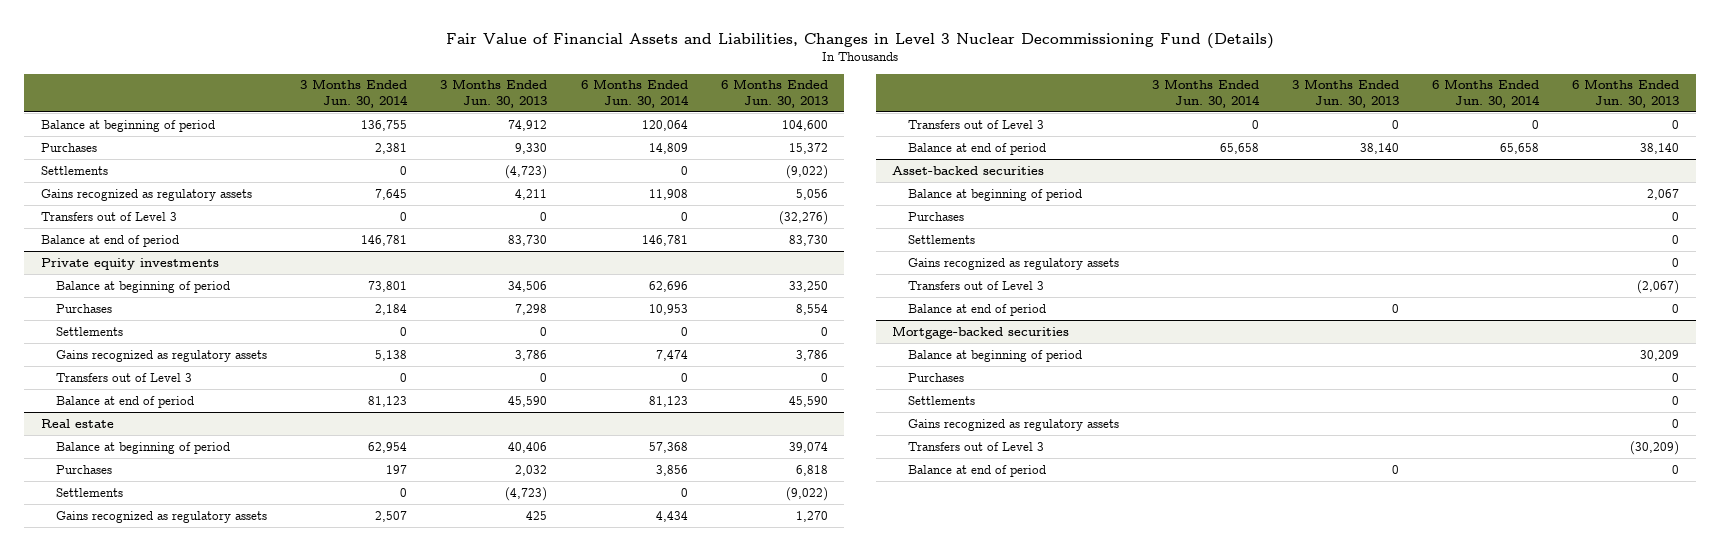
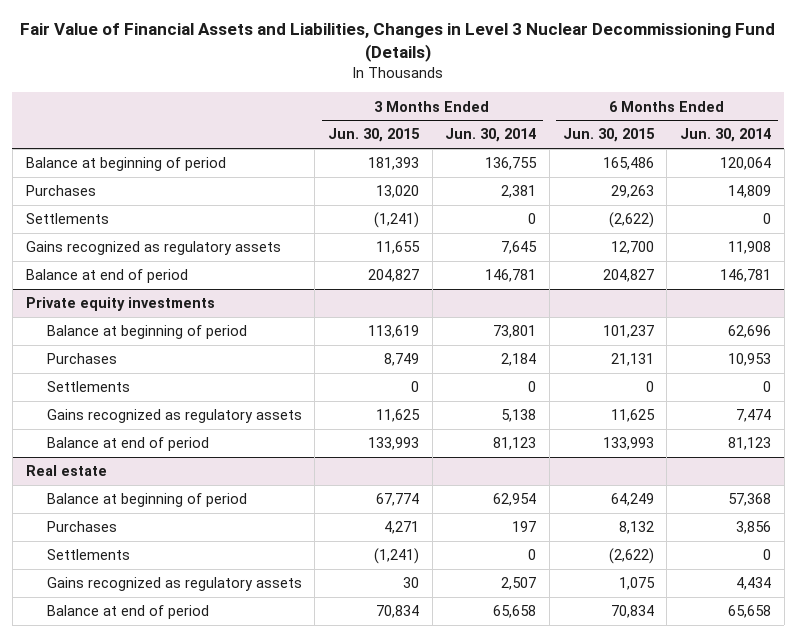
[440,79,548,108] 3 Months Ended Jun. 30, 2013 -> none
[720,79,828,108] 6 Months Ended Jun. 30, 2013 -> none
none -> [328,128,421,143] Jun. 30, 2015
none -> [562,128,655,143] Jun. 30, 2015
[40,211,177,221] Transfers out of Level 3 -> none
[56,372,193,382] Transfers out of Level 3 -> none
[907,119,1044,129] Transfers out of Level 3 -> none
[892,165,1045,175] Asset-backed securities -> none
[907,188,1082,201] Balance at beginning of period -> none
[907,211,964,221] Purchases -> none
[907,234,975,244] Settlements -> none
[907,257,1119,270] Gains recognized as regulatory assets -> none
[907,280,1044,290] Transfers out of Level 3 -> none
[907,303,1046,316] Balance at end of period -> none
[892,325,1070,339] Mortgage-backed securities -> none
[907,349,1082,362] Balance at beginning of period -> none
[907,372,964,382] Purchases -> none
[907,395,975,405] Settlements -> none
[907,418,1119,431] Gains recognized as regulatory assets -> none
[907,441,1044,451] Transfers out of Level 3 -> none
[907,464,1046,477] Balance at end of period -> none

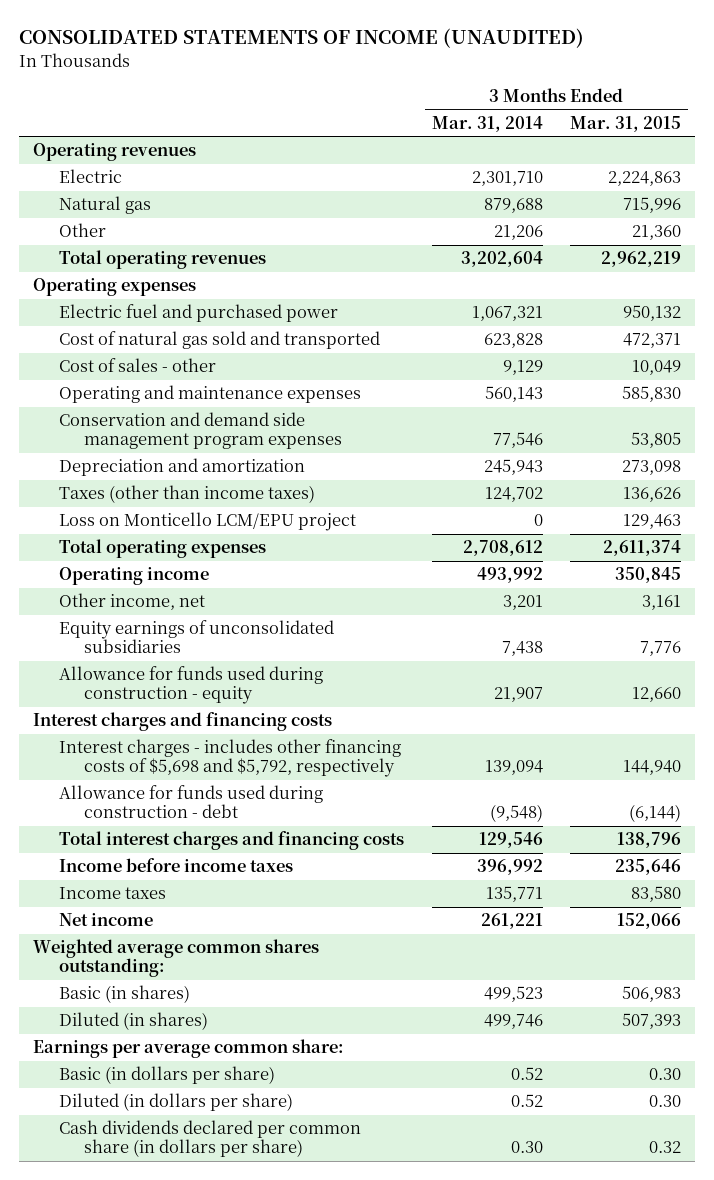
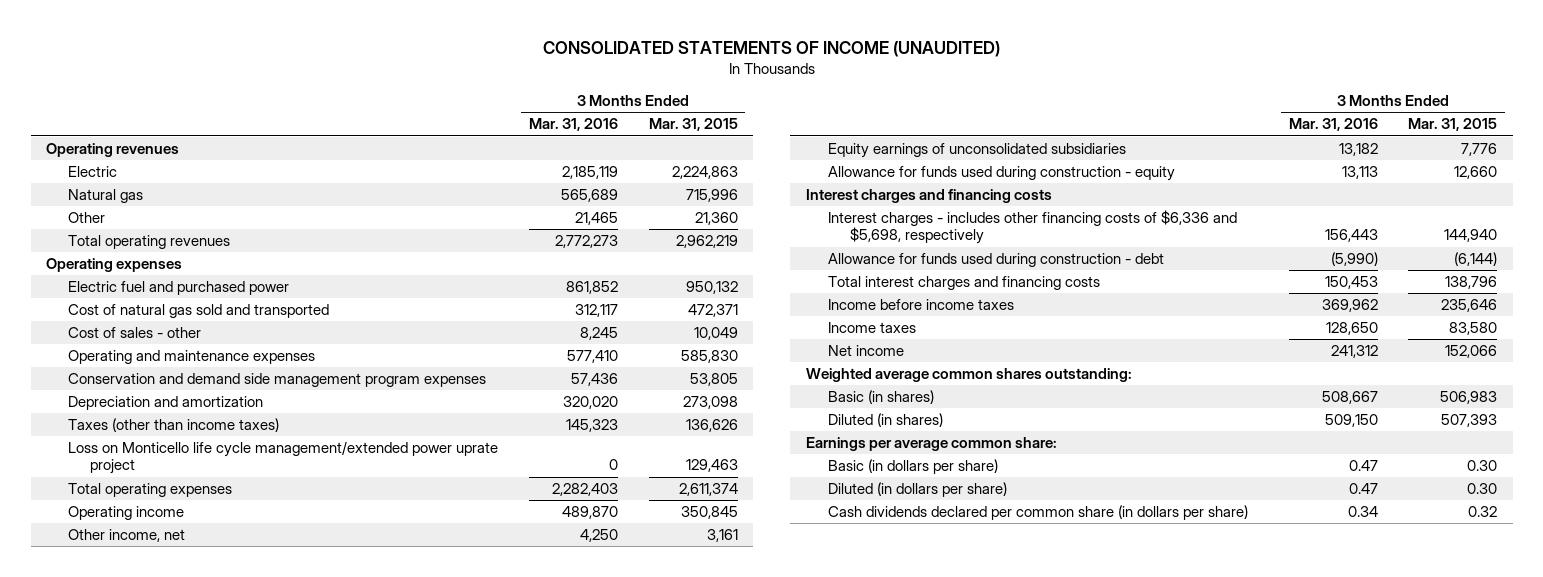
[431,115,543,132] Mar. 31, 2014 -> none
none -> [528,118,618,132] Mar. 31, 2016
[58,512,356,532] Loss on Monticello LCM/EPU project -> [68,441,499,475] Loss on Monticello life cycle management/extended power uprate project
[58,739,401,778] Interest charges - includes other financing costs of $5,698 and $5,792, respectively -> [827,210,1237,245] Interest charges - includes other financing costs of $6,336 and $5,698, respectively

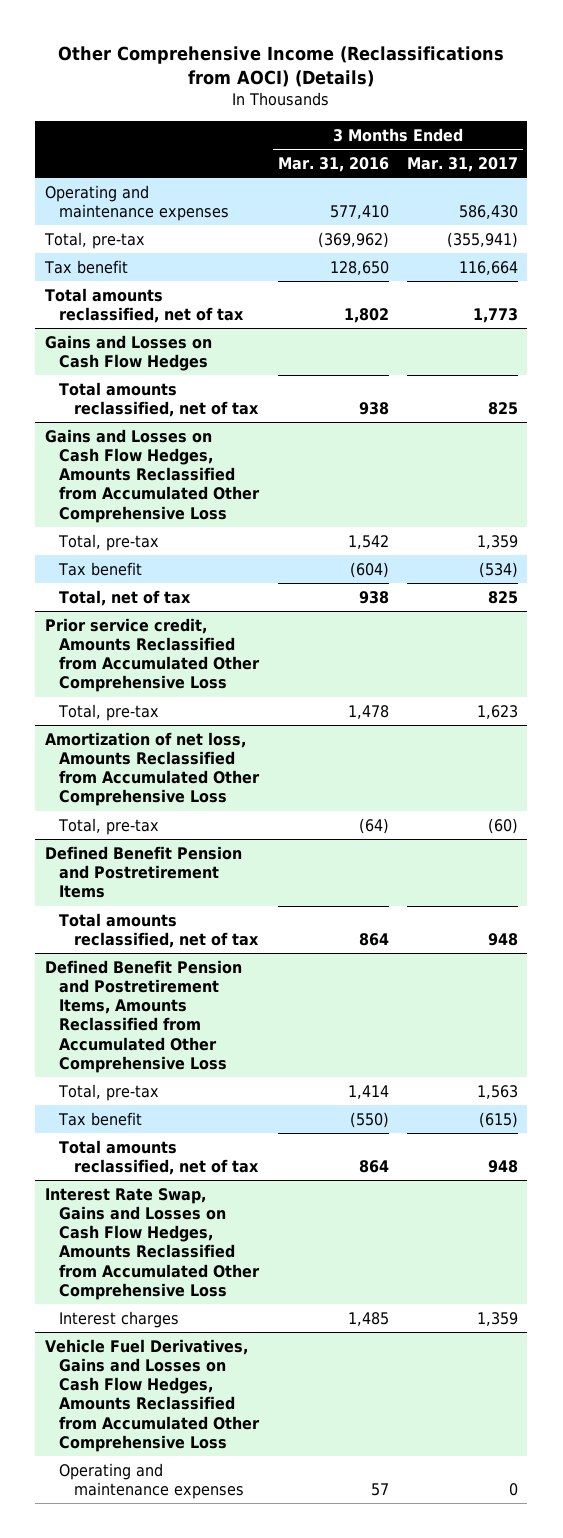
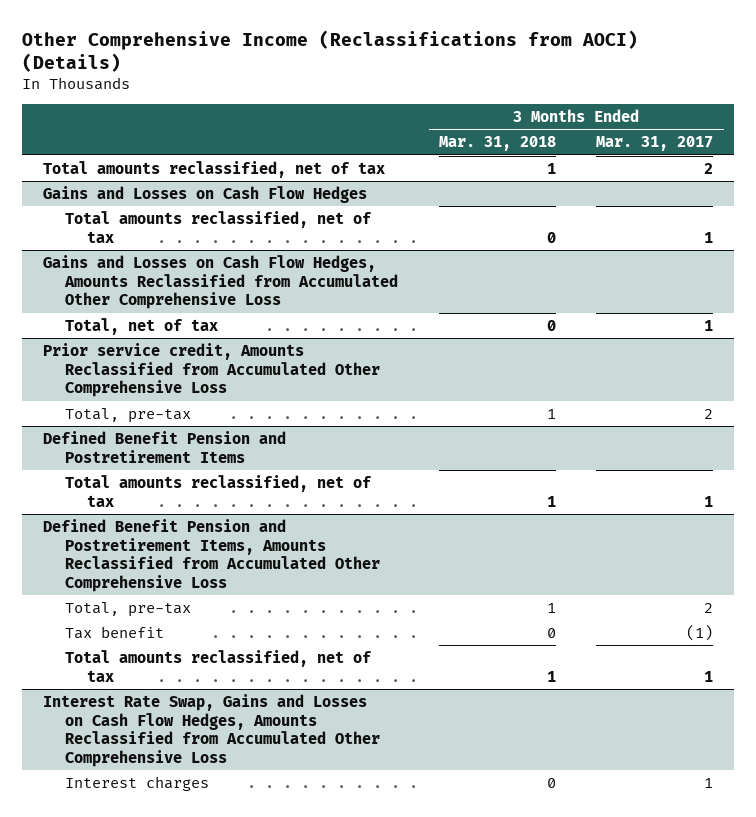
[277,156,389,172] Mar. 31, 2016 -> none
none -> [438,136,556,152] Mar. 31, 2018
[44,184,230,222] Operating and maintenance expenses -> none
[43,231,145,249] Total, pre-tax -> none
[43,259,128,274] Tax benefit -> none
[473,308,519,324] 1,773 -> [704,162,714,174] 2
[488,402,519,416] 825 -> [704,231,714,243] 1
[58,533,160,551] Total, pre-tax -> none
[58,561,143,576] Tax benefit -> none
[488,590,519,604] 825 -> [704,319,714,331] 1
[44,731,261,807] Amortization of net loss, Amounts Reclassified from Accumulated Other Comprehensive Loss -> none
[58,817,160,835] Total, pre-tax -> none
[477,704,519,719] 1,623 -> [704,408,714,419] 2
[488,933,519,947] 948 -> [704,495,714,507] 1
[477,1084,519,1099] 1,563 -> [704,602,714,613] 2
[479,1111,519,1128] (615) -> [686,624,714,641] (1)
[488,1160,519,1174] 948 -> [704,670,714,682] 1
[44,1338,261,1452] Vehicle Fuel Derivatives, Gains and Losses on Cash Flow Hedges, Amounts Reclassified from Accumulated Other Comprehensive Loss -> none
[59,1462,244,1500] Operating and maintenance expenses -> none
[477,1311,519,1326] 1,359 -> [704,777,714,788] 1

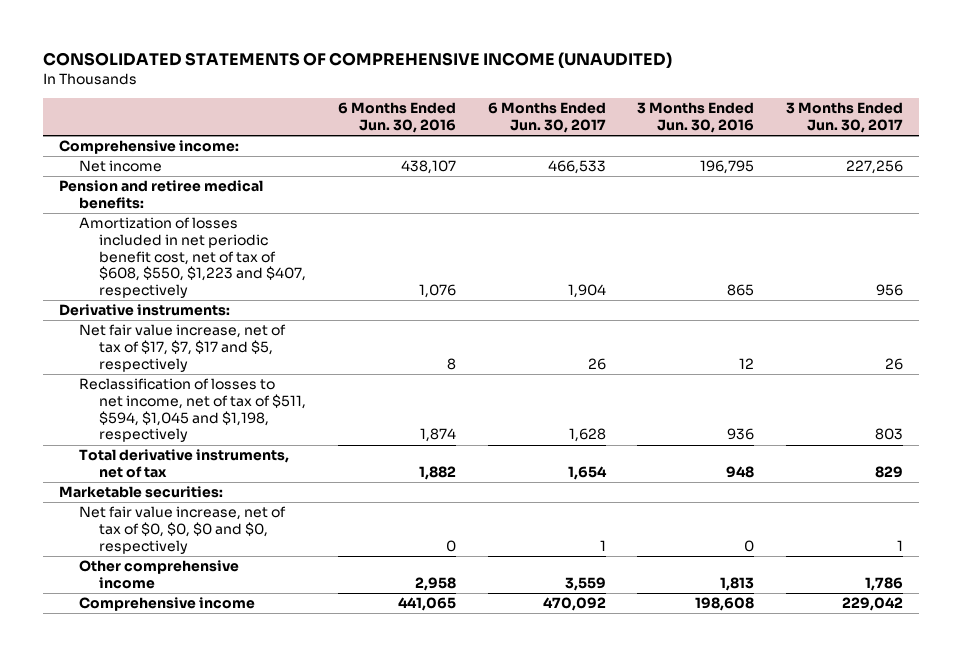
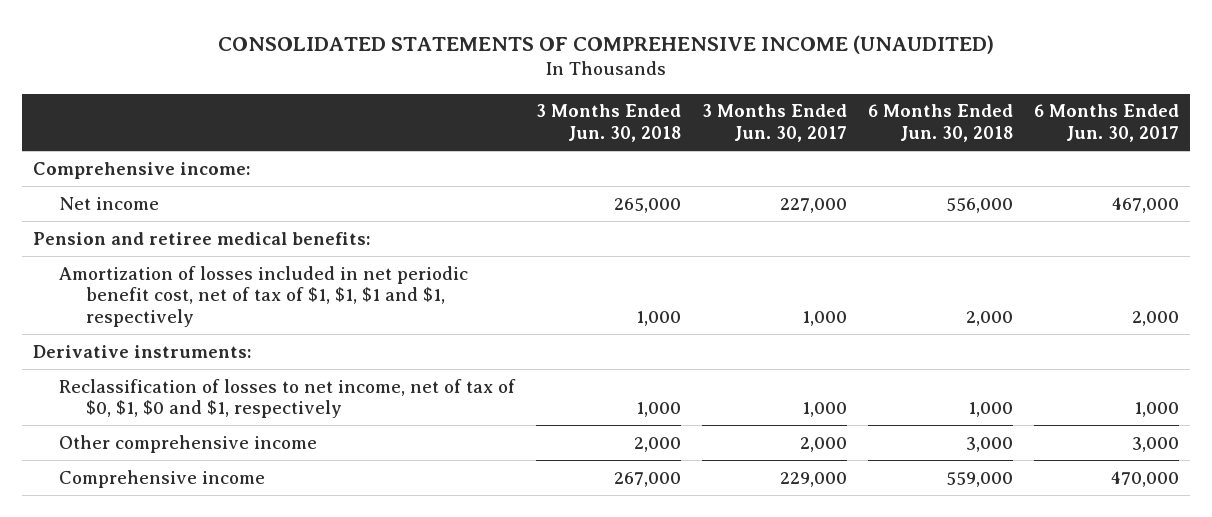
[338,102,457,134] 6 Months Ended Jun. 30, 2016 -> none
[637,102,755,134] 3 Months Ended Jun. 30, 2016 -> none
none -> [536,104,682,143] 3 Months Ended Jun. 30, 2018
none -> [868,104,1014,143] 6 Months Ended Jun. 30, 2018
[547,160,606,175] 466,533 -> [1112,196,1180,213] 467,000
[845,160,903,175] 227,256 -> [780,197,848,213] 227,000
[79,217,307,299] Amortization of losses included in net periodic benefit cost, net of tax of $608, $550, $1,223 and $407, respectively -> [59,265,469,327] Amortization of losses included in net periodic benefit cost, net of tax of $1, $1, $1 and $1, respectively
[567,284,606,299] 1,904 -> [1132,310,1180,326] 2,000
[875,284,903,297] 956 -> [802,310,848,326] 1,000
[79,324,287,372] Net fair value increase, net of tax of $17, $7, $17 and $5, respectively -> none
[79,449,290,479] Total derivative instruments, net of tax -> none
[58,486,223,499] Marketable securities: -> none
[79,506,287,554] Net fair value increase, net of tax of $0, $0, $0 and $0, respectively -> none
[79,378,307,443] Reclassification of losses to net income, net of tax of $511, $594, $1,045 and $1,198, respectively -> [59,378,517,419] Reclassification of losses to net income, net of tax of $0, $1, $0 and $1, respectively
[568,428,606,443] 1,628 -> [1134,402,1180,418] 1,000
[874,428,903,441] 803 -> [802,402,848,418] 1,000
[564,577,606,592] 3,559 -> [1132,436,1180,452] 3,000
[864,577,903,592] 1,786 -> [800,436,848,452] 2,000
[542,597,606,612] 470,092 -> [1111,470,1180,487] 470,000
[841,597,903,612] 229,042 -> [780,471,848,487] 229,000

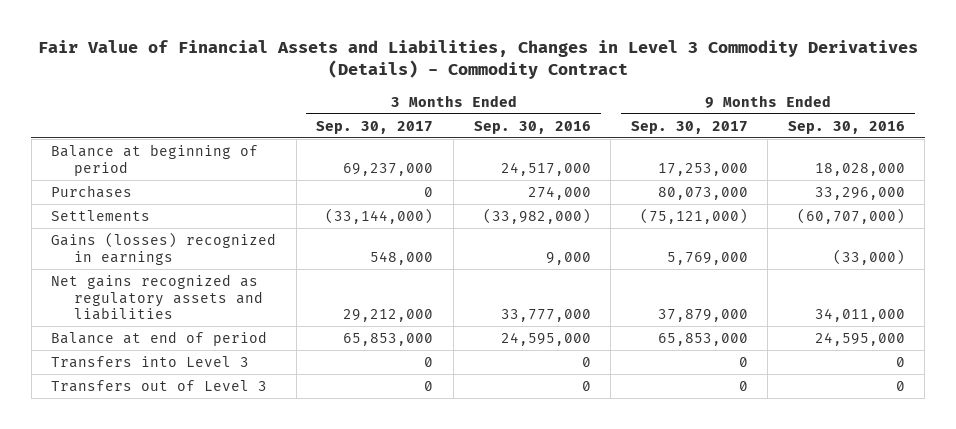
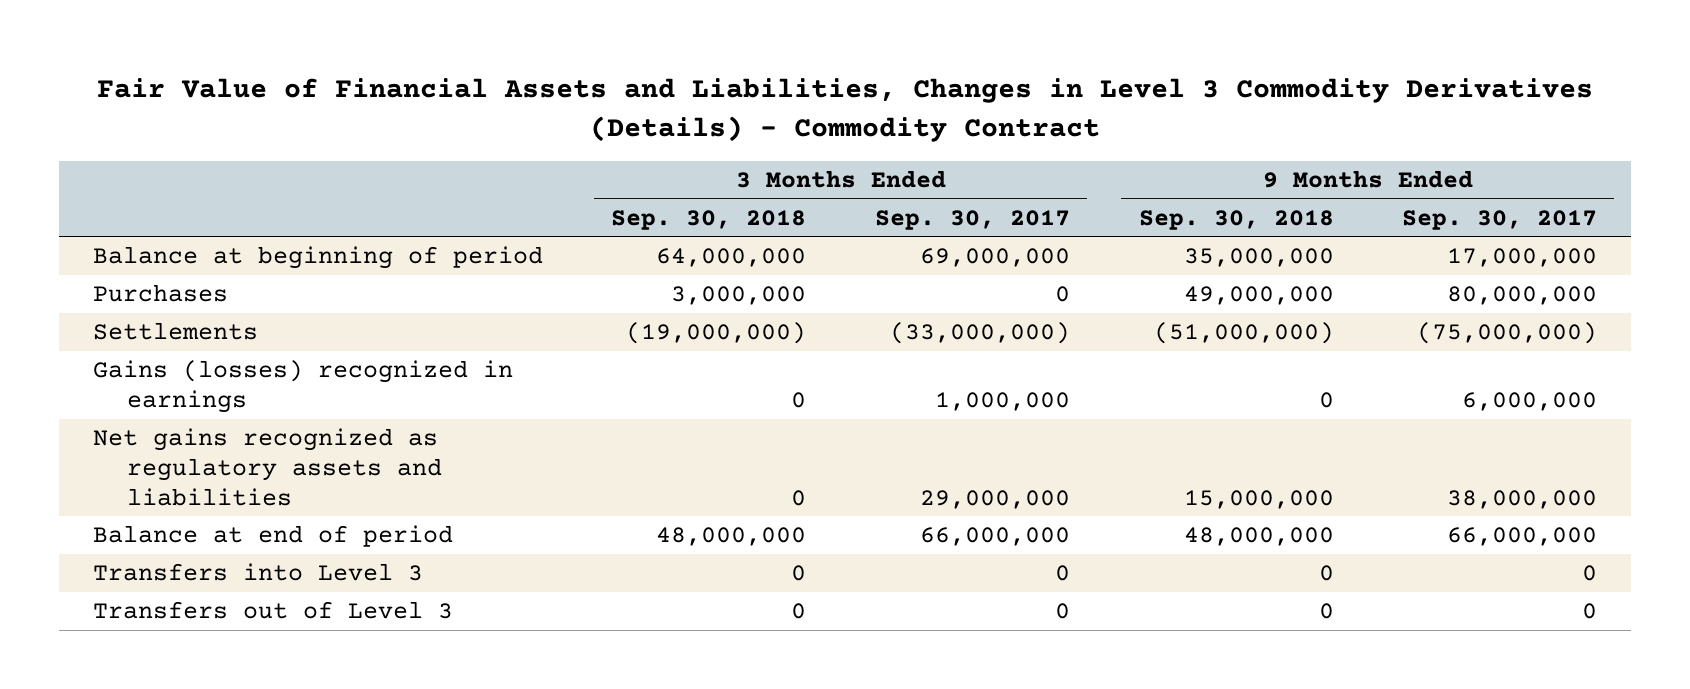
[473,120,591,134] Sep. 30, 2016 -> none
[787,120,905,134] Sep. 30, 2016 -> none
none -> [611,209,807,230] Sep. 30, 2018
none -> [1138,209,1334,230] Sep. 30, 2018
[343,162,434,176] 69,237,000 -> [919,248,1070,268] 69,000,000
[657,162,748,176] 17,253,000 -> [1447,248,1598,268] 17,000,000
[657,187,748,201] 80,073,000 -> [1447,286,1598,306] 80,000,000
[325,208,434,225] (33,144,000) -> [889,322,1070,345] (33,000,000)
[639,208,748,225] (75,121,000) -> [1417,322,1598,345] (75,000,000)
[370,250,434,265] 548,000 -> [934,391,1070,411] 1,000,000
[666,251,748,265] 5,769,000 -> [1462,391,1598,411] 6,000,000
[343,309,434,323] 29,212,000 -> [919,489,1070,509] 29,000,000
[657,309,748,323] 37,879,000 -> [1447,489,1598,509] 38,000,000
[343,333,434,347] 65,853,000 -> [919,527,1070,547] 66,000,000
[657,333,748,347] 65,853,000 -> [1447,527,1598,547] 66,000,000

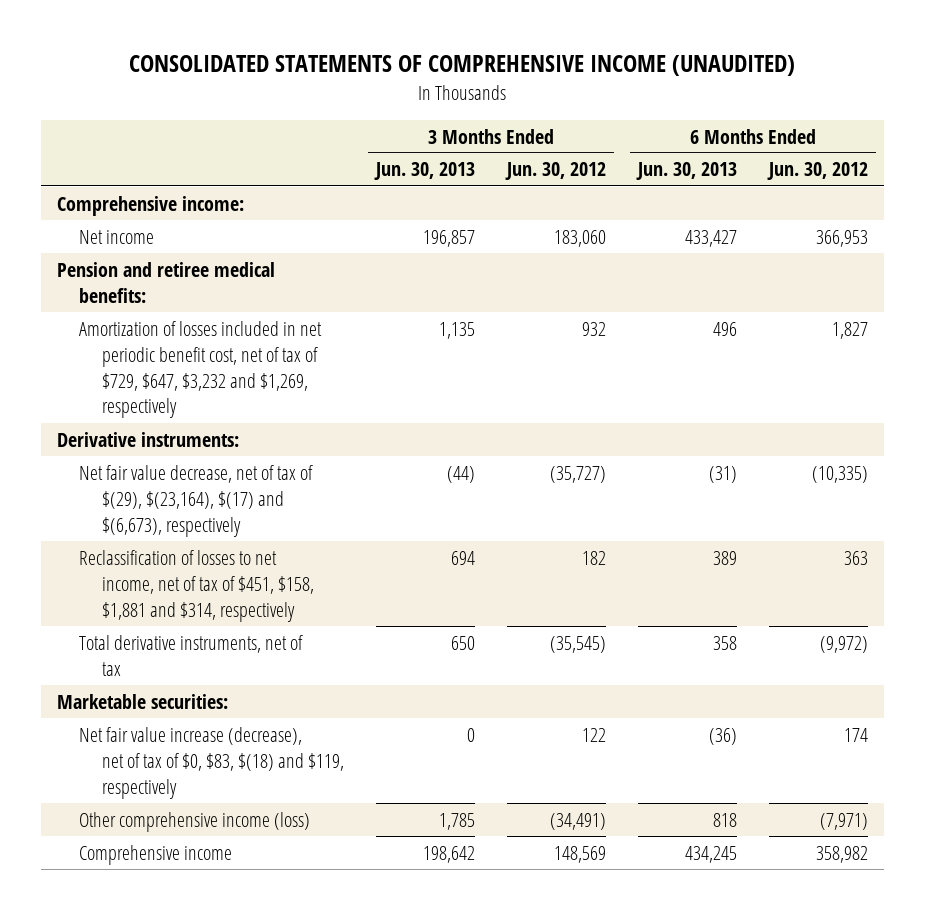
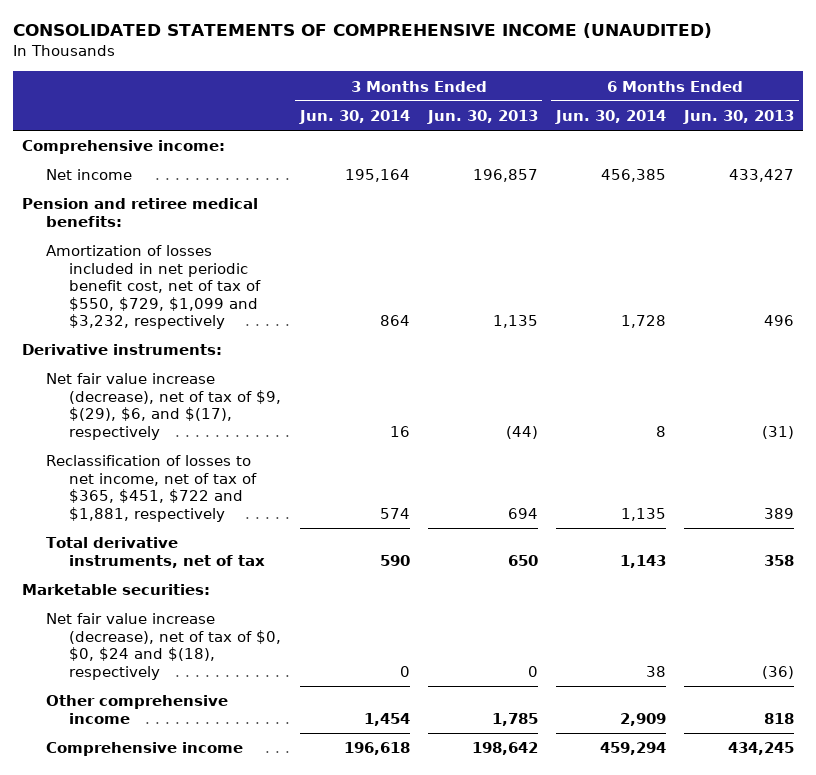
[504,162,606,181] Jun. 30, 2012 -> none
[766,162,868,181] Jun. 30, 2012 -> none
none -> [298,109,410,124] Jun. 30, 2014
none -> [554,109,666,124] Jun. 30, 2014
[79,320,323,419] Amortization of losses included in net periodic benefit cost, net of tax of $729, $647, $3,232 and $1,269, respectively -> [45,245,262,330] Amortization of losses included in net periodic benefit cost, net of tax of $550, $729, $1,099 and $3,232, respectively
[79,464,314,537] Net fair value decrease, net of tax of $(29), $(23,164), $(17) and $(6,673), respectively -> [45,373,282,440] Net fair value increase (decrease), net of tax of $9, $(29), $6, and $(17), respectively
[79,549,314,622] Reclassification of losses to net income, net of tax of $451, $158, $1,881 and $314, respectively -> [45,455,258,522] Reclassification of losses to net income, net of tax of $365, $451, $722 and $1,881, respectively
[79,726,344,799] Net fair value increase (decrease), net of tax of $0, $83, $(18) and $119, respectively -> [45,613,282,680] Net fair value increase (decrease), net of tax of $0, $0, $24 and $(18), respectively
[79,811,311,832] Other comprehensive income (loss) -> [45,695,228,724] Other comprehensive income

